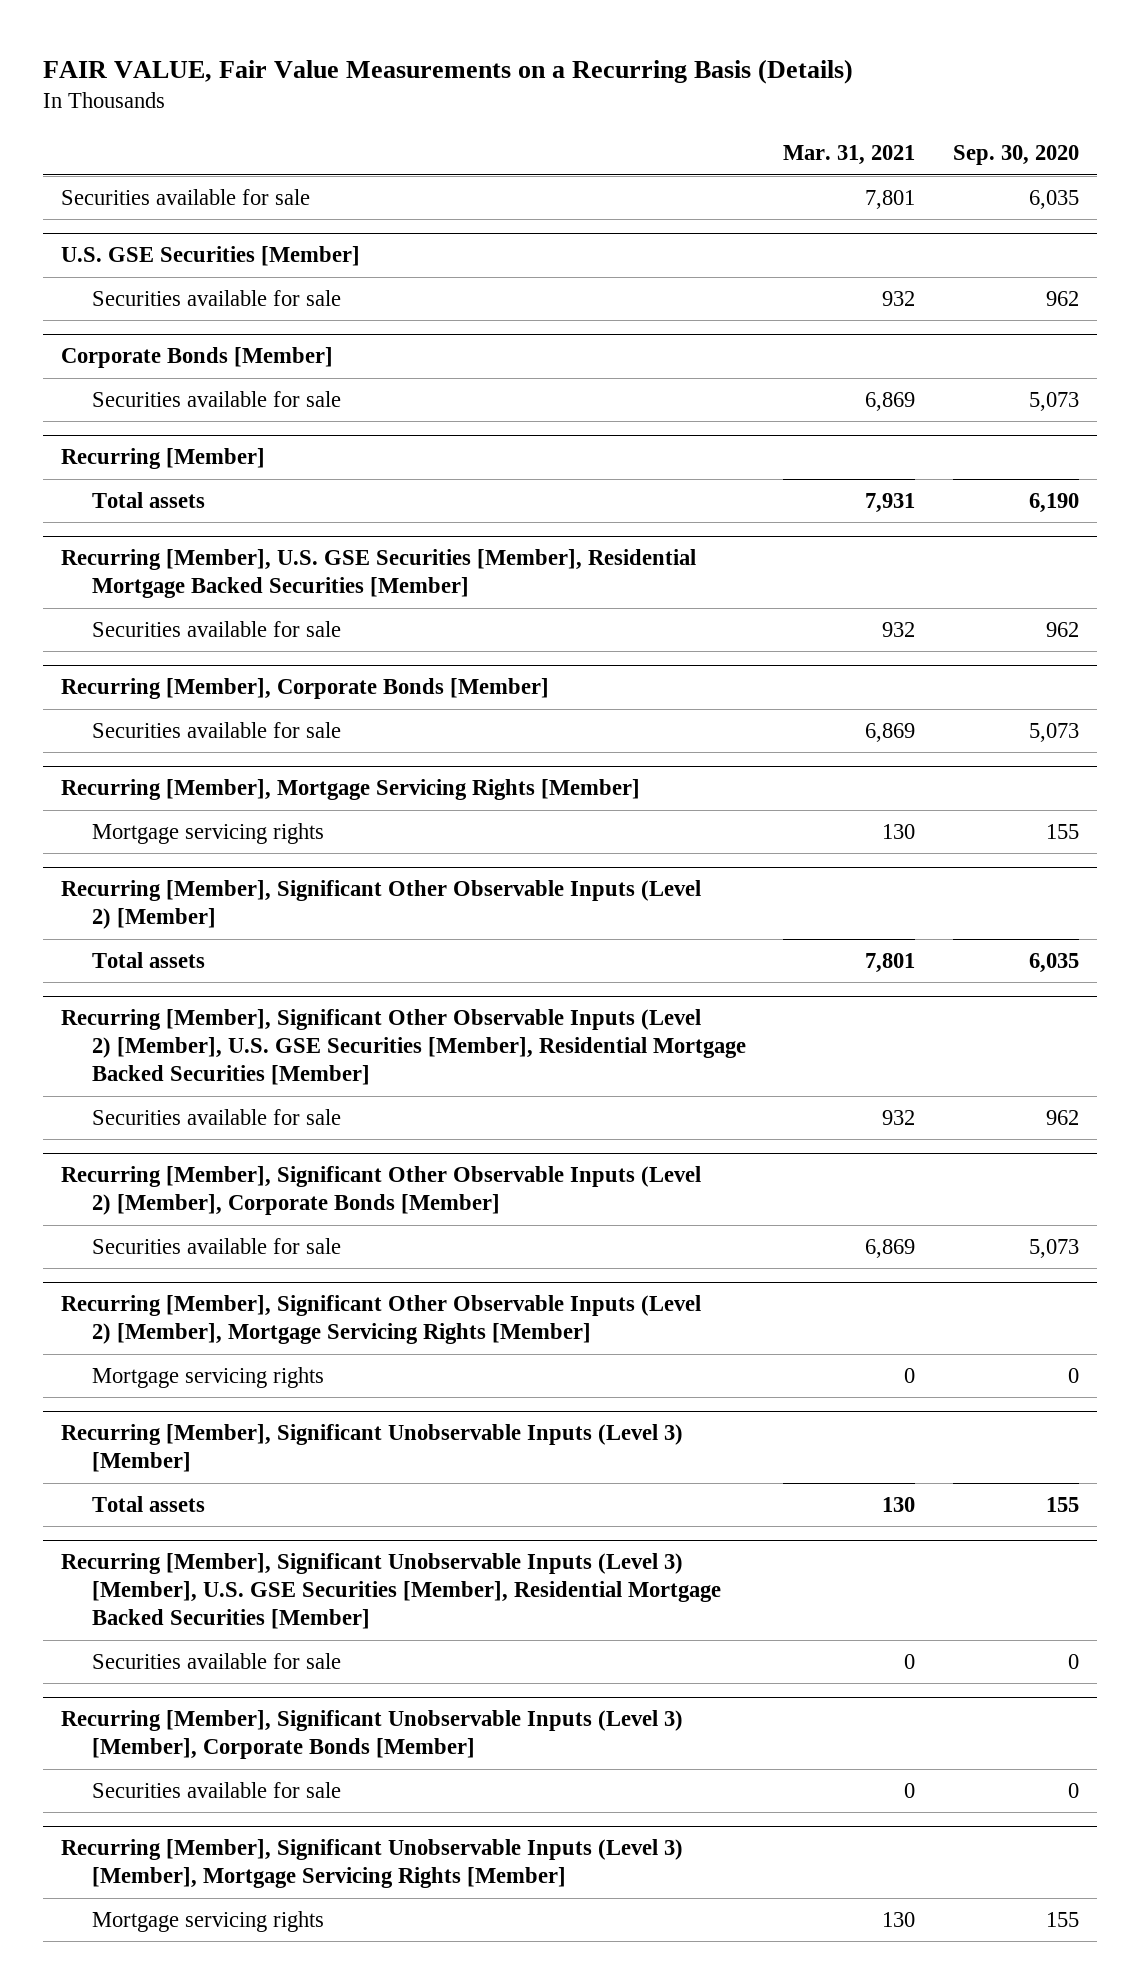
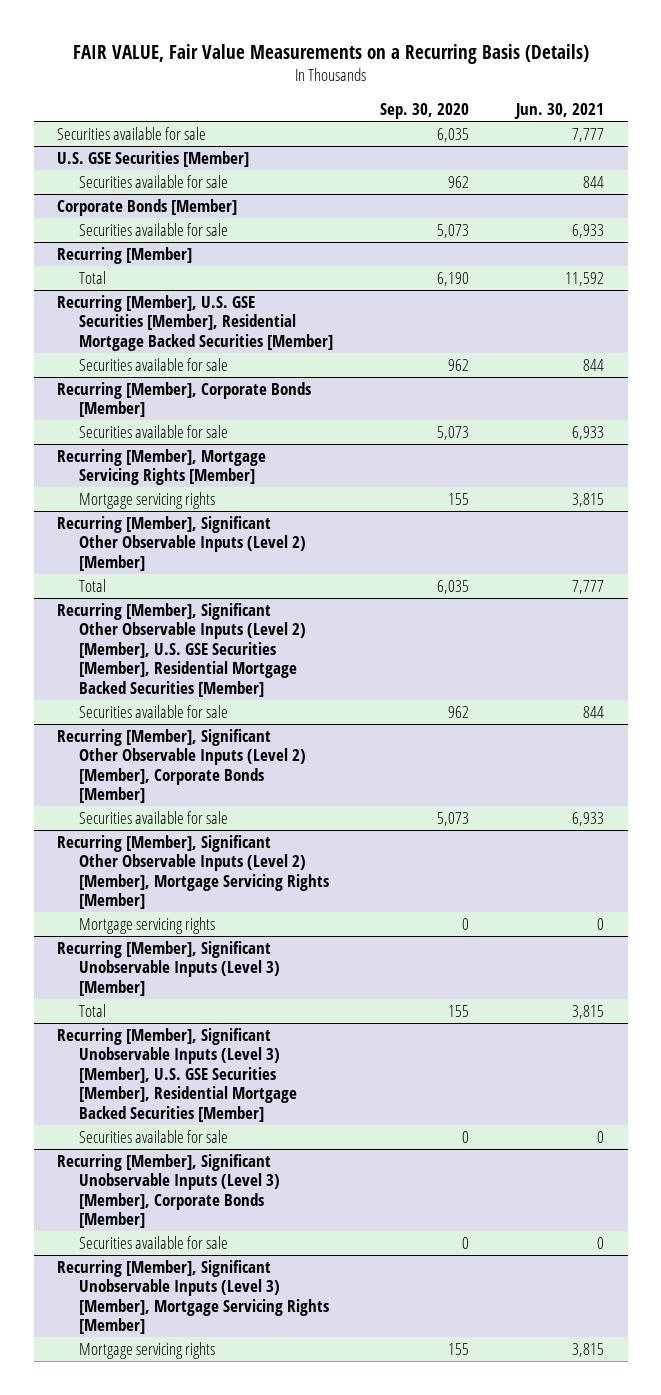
[783,145,916,166] Mar. 31, 2021 -> none
none -> [514,102,605,119] Jun. 30, 2021
[92,492,206,509] Total assets -> [79,270,107,284] Total
[92,952,206,969] Total assets -> [79,578,107,592] Total
[92,1496,206,1513] Total assets -> [79,1003,107,1017] Total

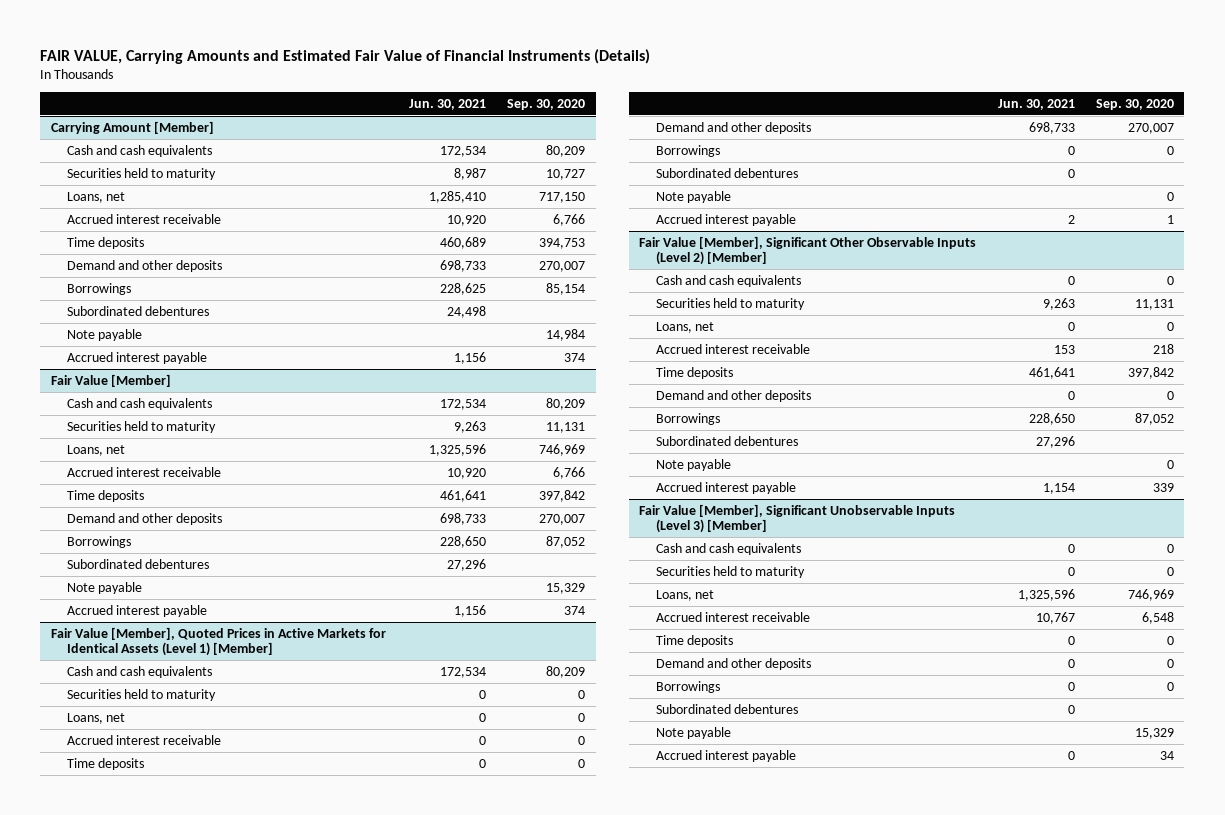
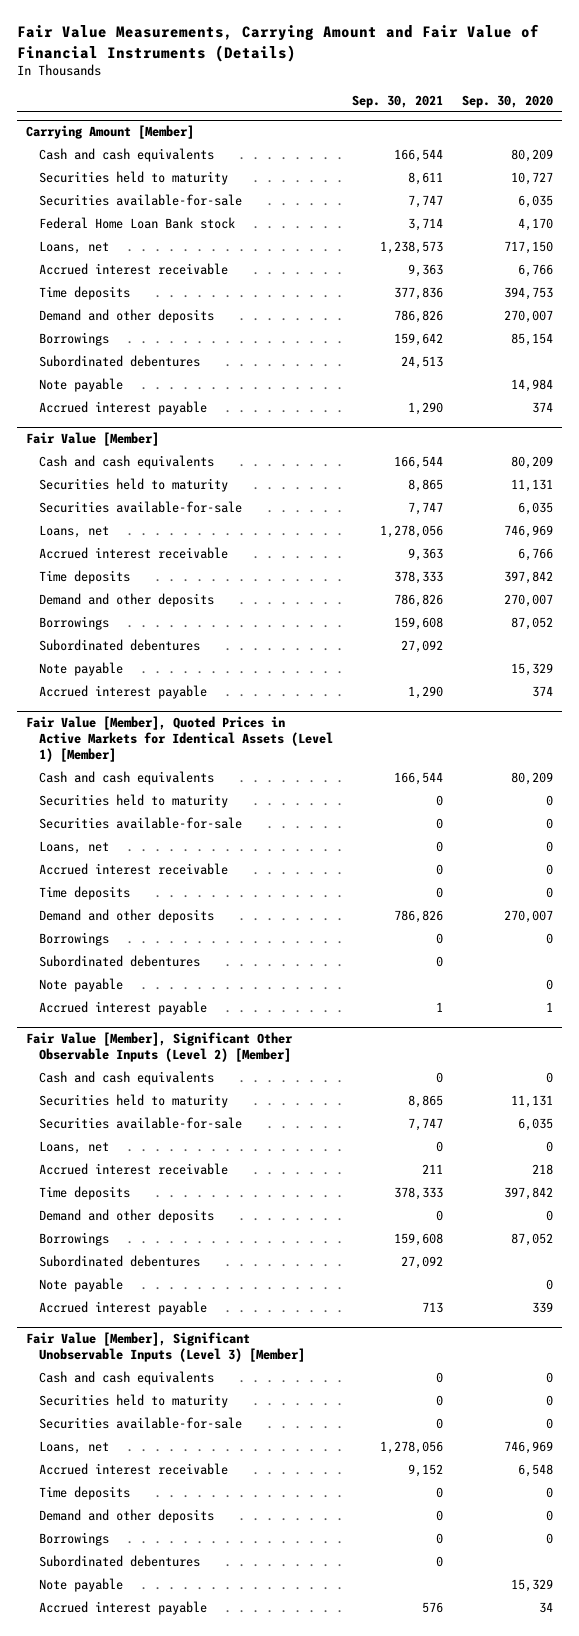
[40,48,651,64] FAIR VALUE, Carrying Amounts and Estimated Fair Value of Financial Instruments (Details) -> [16,24,539,62] Fair Value Measurements, Carrying Amount and Fair Value of Financial Instruments (Details)
[408,98,486,110] Jun. 30, 2021 -> none
none -> [352,94,444,108] Sep. 30, 2021
none -> [39,193,243,206] Securities available-for-sale
none -> [39,216,236,229] Federal Home Loan Bank stock
none -> [39,500,243,513] Securities available-for-sale
none -> [39,816,243,829] Securities available-for-sale
none -> [39,1116,243,1129] Securities available-for-sale
none -> [39,1416,243,1429] Securities available-for-sale

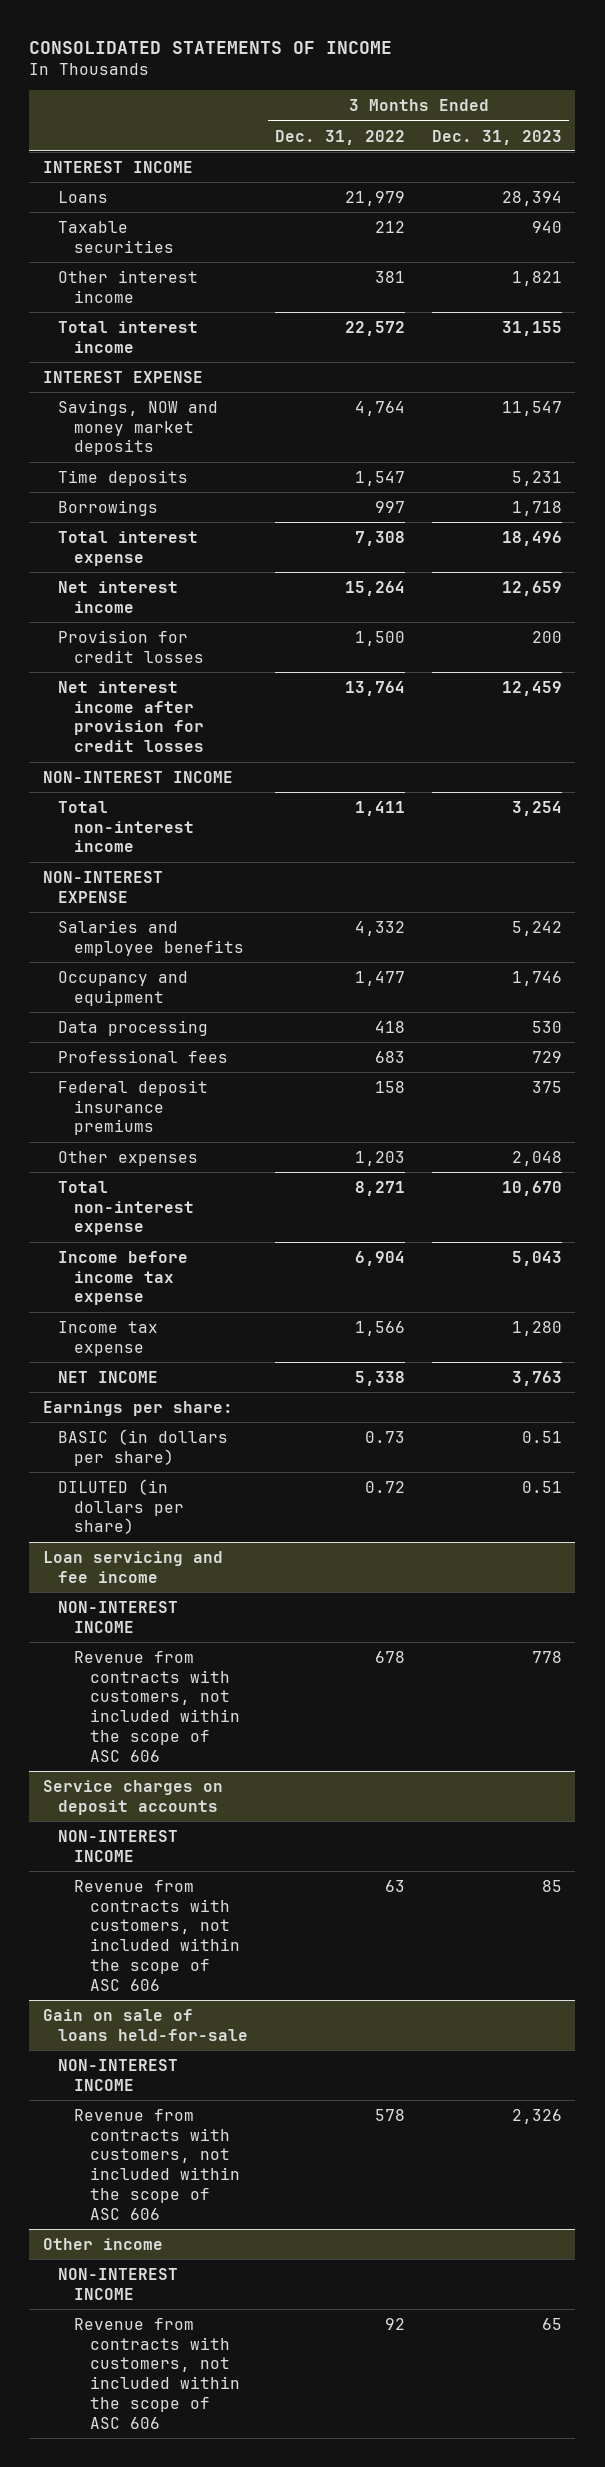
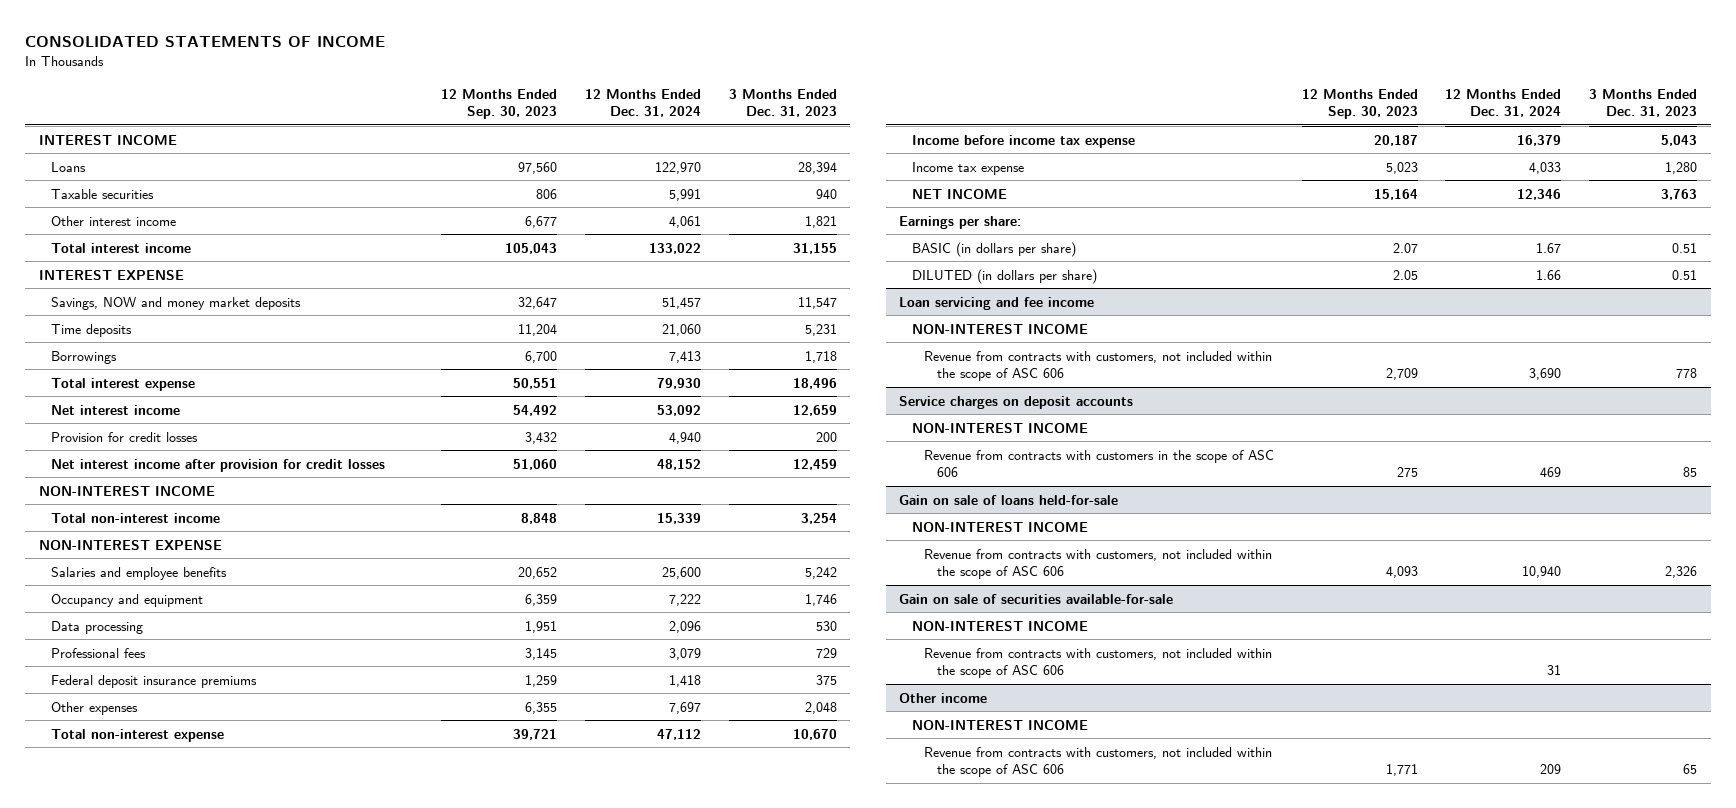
[275,129,406,145] Dec. 31, 2022 -> none
none -> [441,88,558,119] 12 Months Ended Sep. 30, 2023
none -> [584,88,701,117] 12 Months Ended Dec. 31, 2024
[74,1879,240,1991] Revenue from contracts with customers, not included within the scope of ASC 606 -> [924,449,1275,477] Revenue from contracts with customers in the scope of ASC 606
none -> [899,593,1174,604] Gain on sale of securities available-for-sale
none -> [911,620,1088,631] NON-INTEREST INCOME
none -> [924,647,1273,678] Revenue from contracts with customers, not included within the scope of ASC 606

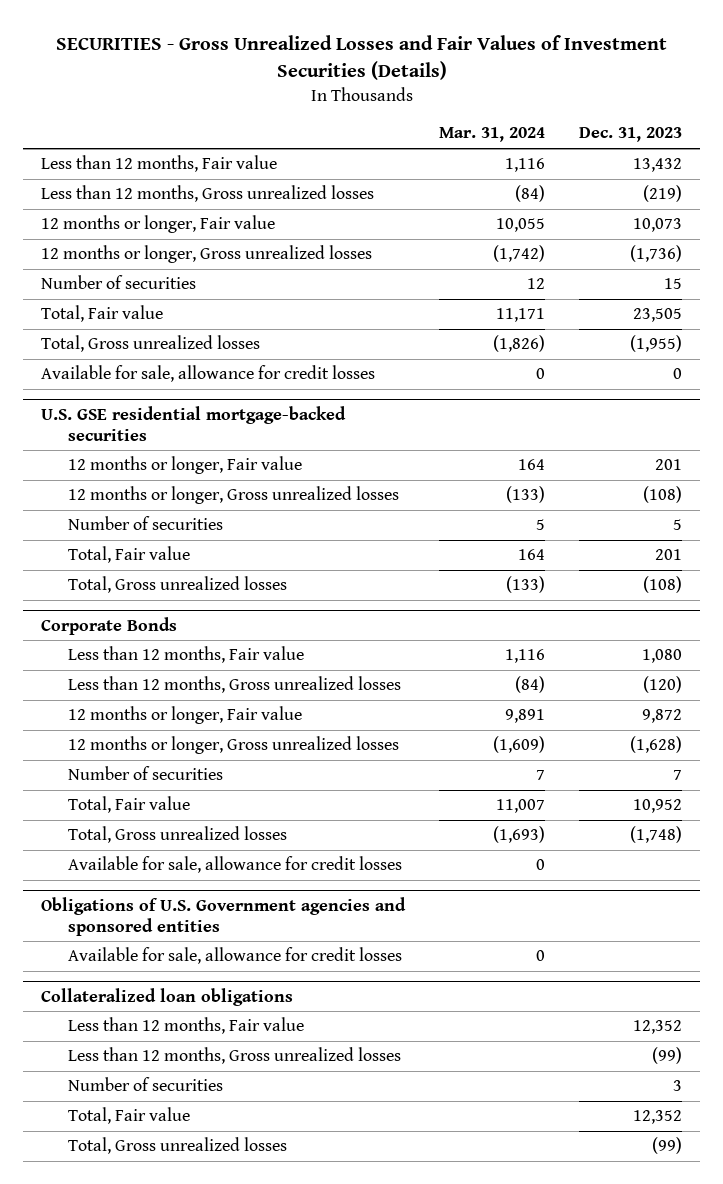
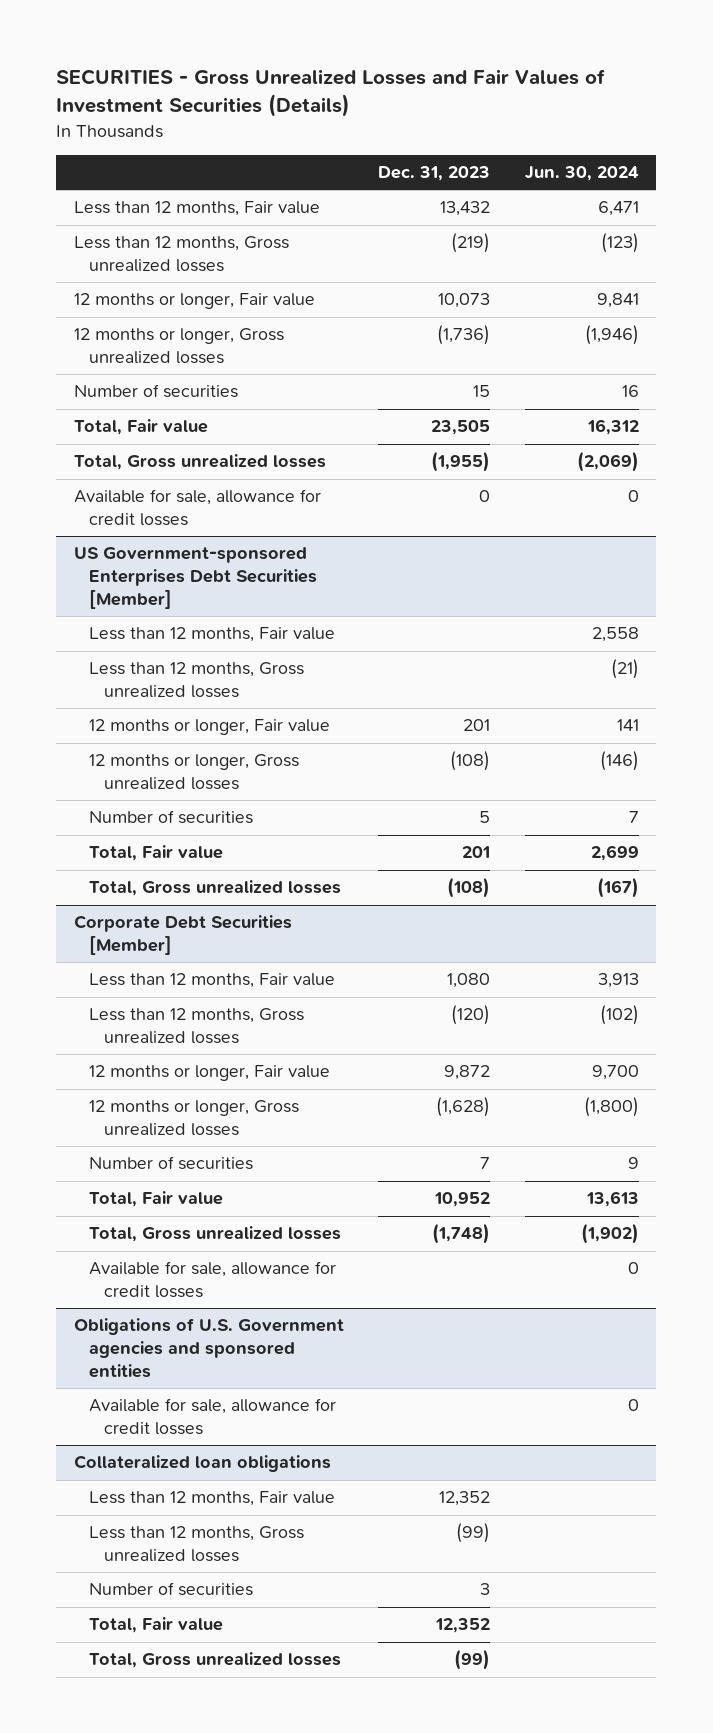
[439,127,546,143] Mar. 31, 2024 -> none
none -> [525,165,640,181] Jun. 30, 2024
[40,405,346,441] U.S. GSE residential mortgage-backed securities -> [73,547,317,609] US Government-sponsored Enterprises Debt Securities [Member]
none -> [88,627,335,643] Less than 12 months, Fair value
none -> [88,662,304,698] Less than 12 months, Gross unrealized losses
[40,616,177,635] Corporate Bonds -> [73,915,292,955] Corporate Debt Securities [Member]

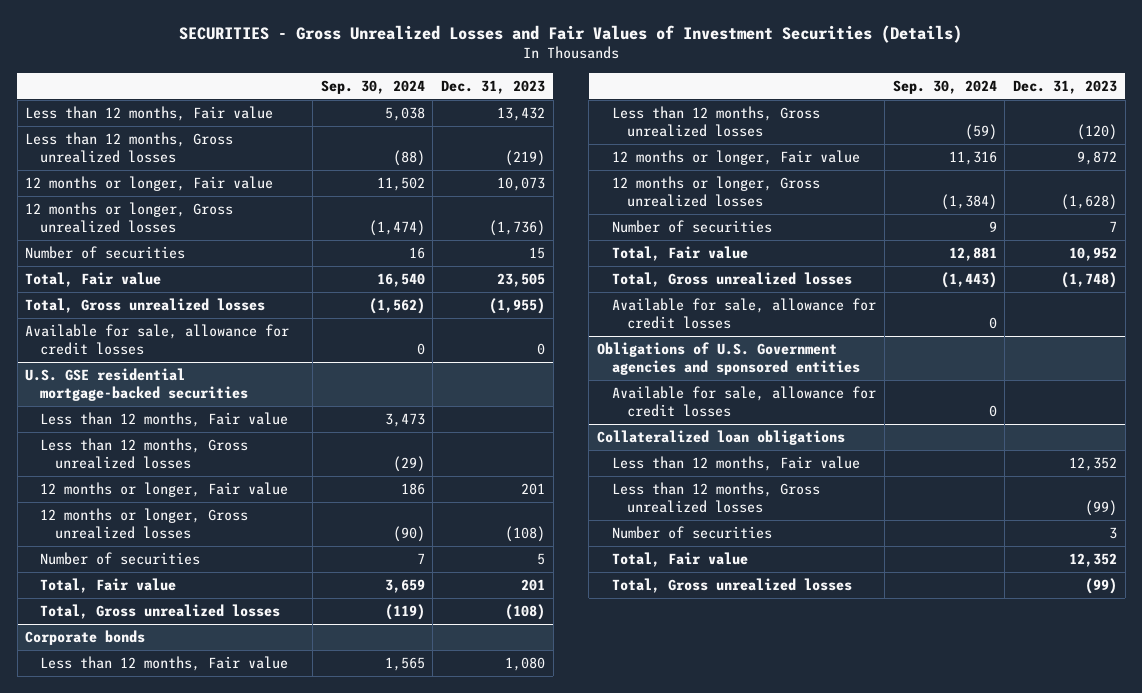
[525,165,640,181] Jun. 30, 2024 -> none
none -> [320,79,425,94] Sep. 30, 2024
[73,547,317,609] US Government-sponsored Enterprises Debt Securities [Member] -> [25,368,249,402] U.S. GSE residential mortgage-backed securities
[73,915,292,955] Corporate Debt Securities [Member] -> [25,630,146,646] Corporate bonds

